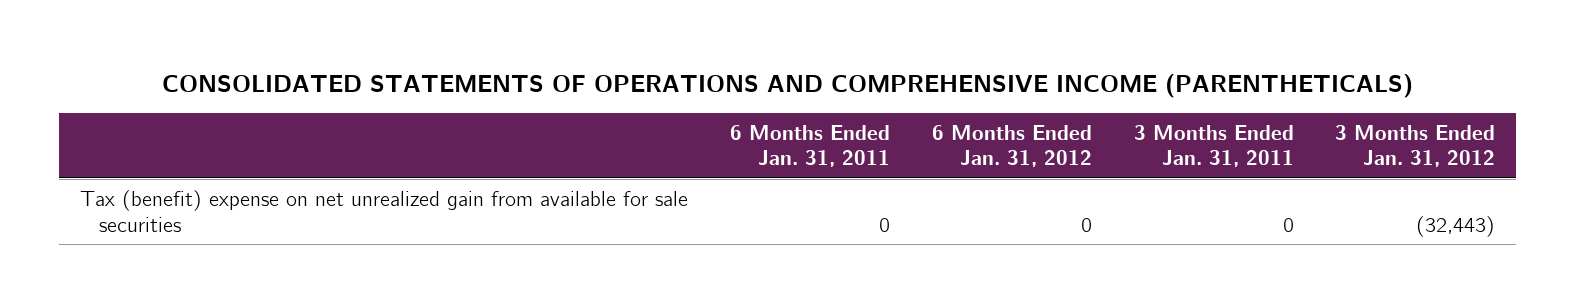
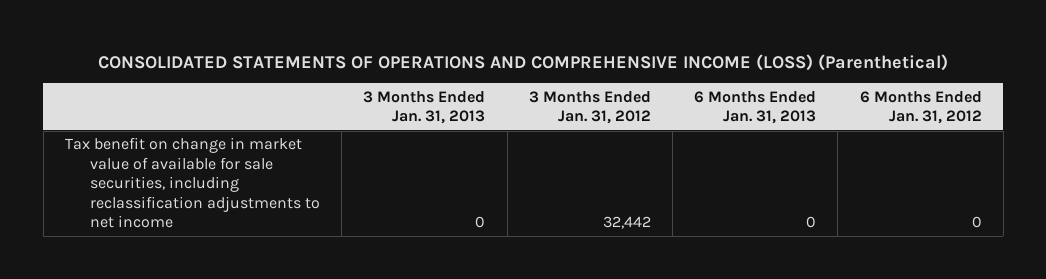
[161,73,1413,98] CONSOLIDATED STATEMENTS OF OPERATIONS AND COMPREHENSIVE INCOME (PARENTHETICALS) -> [98,53,949,71] CONSOLIDATED STATEMENTS OF OPERATIONS AND COMPREHENSIVE INCOME (LOSS) (Parenthetical)
[729,124,890,168] 6 Months Ended Jan. 31, 2011 -> none
[1133,124,1294,168] 3 Months Ended Jan. 31, 2011 -> none
none -> [363,90,486,125] 3 Months Ended Jan. 31, 2013
none -> [694,90,817,125] 6 Months Ended Jan. 31, 2013
[80,189,689,232] Tax (benefit) expense on net unrealized gain from available for sale securities -> [64,137,321,229] Tax benefit on change in market value of available for sale securities, including reclassification adjustments to net income
[1416,215,1496,237] (32,443) -> [602,216,651,230] 32,442

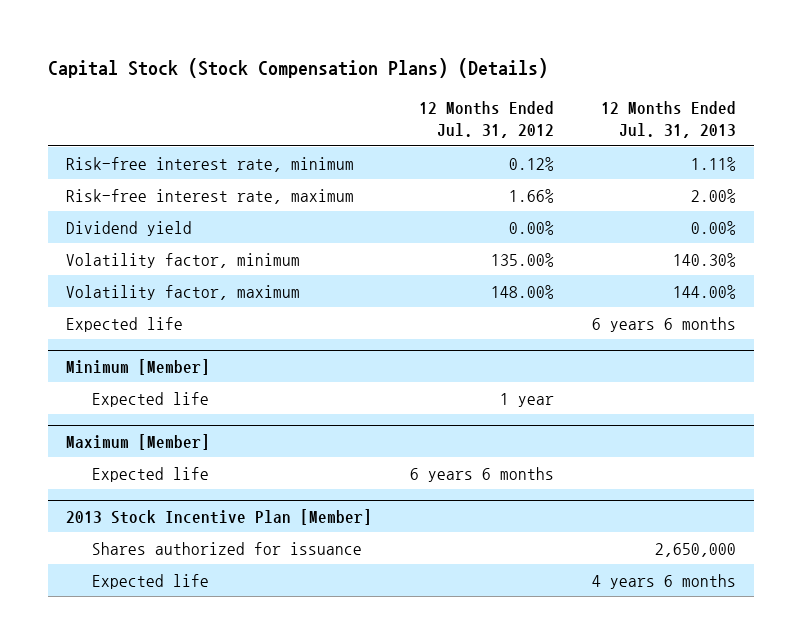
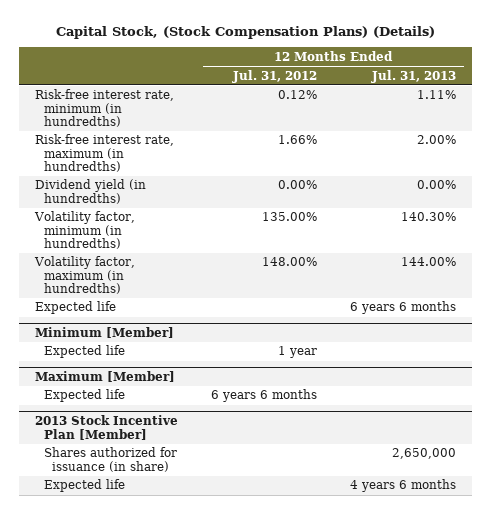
[47,58,548,79] Capital Stock (Stock Compensation Plans) (Details) -> [55,26,435,40] Capital Stock, (Stock Compensation Plans) (Details)
[66,156,355,172] Risk-free interest rate, minimum -> [35,89,175,128] Risk-free interest rate, minimum (in hundredths)
[66,188,355,204] Risk-free interest rate, maximum -> [35,134,175,173] Risk-free interest rate, maximum (in hundredths)
[66,220,193,236] Dividend yield -> [35,179,147,204] Dividend yield (in hundredths)
[66,252,301,268] Volatility factor, minimum -> [34,211,136,250] Volatility factor, minimum (in hundredths)
[66,284,301,300] Volatility factor, maximum -> [34,256,136,295] Volatility factor, maximum (in hundredths)
[92,541,363,555] Shares authorized for issuance -> [43,447,177,472] Shares authorized for issuance (in share)

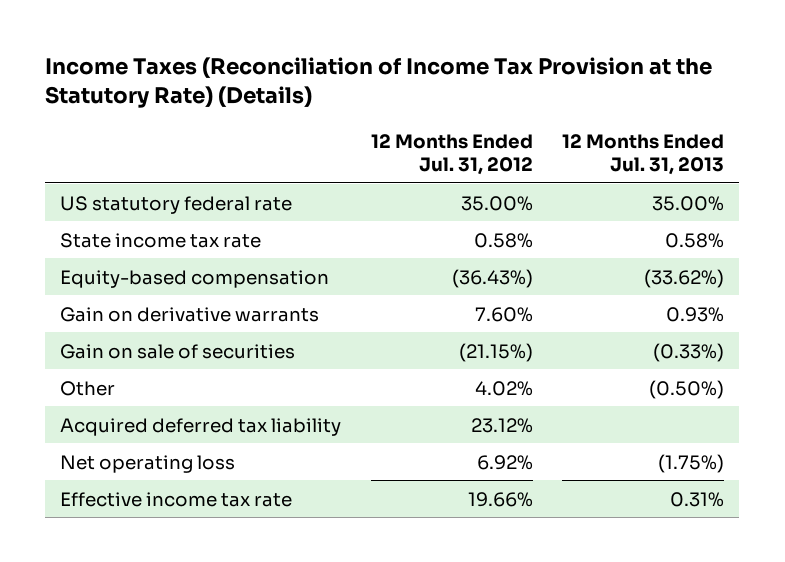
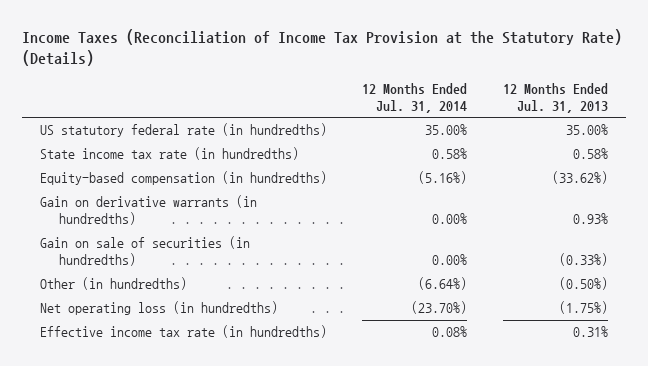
[370,133,533,175] 12 Months Ended Jul. 31, 2012 -> none
none -> [362,82,468,113] 12 Months Ended Jul. 31, 2014
[60,417,342,436] Acquired deferred tax liability -> none
[60,195,293,214] US statutory federal rate -> [39,123,327,138] US statutory federal rate (in hundredths)
[60,232,262,248] State income tax rate -> [39,147,299,161] State income tax rate (in hundredths)
[60,269,330,288] Equity-based compensation -> [39,171,327,186] Equity-based compensation (in hundredths)
[60,306,320,322] Gain on derivative warrants -> [39,195,257,226] Gain on derivative warrants (in hundredths)
[60,343,296,359] Gain on sale of securities -> [39,236,250,267] Gain on sale of securities (in hundredths)
[60,380,116,396] Other -> [39,277,187,291] Other (in hundredths)
[60,454,236,473] Net operating loss -> [39,301,278,316] Net operating loss (in hundredths)
[60,491,293,507] Effective income tax rate -> [39,325,327,339] Effective income tax rate (in hundredths)

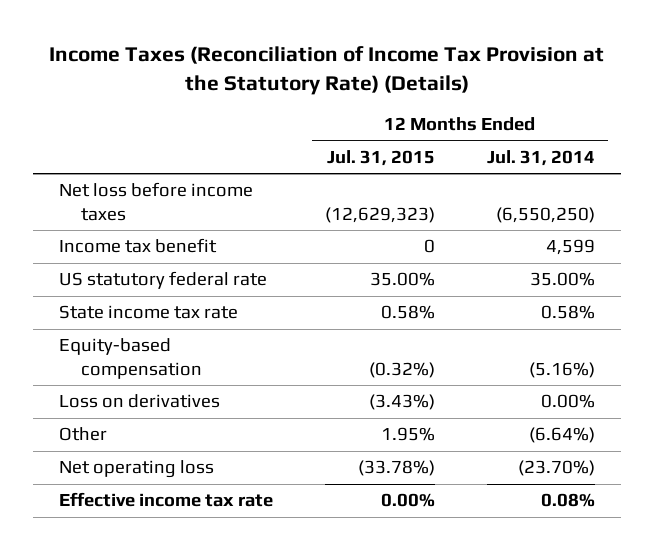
[503,82,609,113] 12 Months Ended Jul. 31, 2013 -> none
none -> [327,150,436,167] Jul. 31, 2015
[39,236,250,267] Gain on sale of securities (in hundredths) -> none
none -> [59,182,254,221] Net loss before income taxes
none -> [59,238,218,254] Income tax benefit
[39,123,327,138] US statutory federal rate (in hundredths) -> [59,271,268,290] US statutory federal rate
[39,147,299,161] State income tax rate (in hundredths) -> [59,305,239,320] State income tax rate
[39,171,327,186] Equity-based compensation (in hundredths) -> [59,338,202,379] Equity-based compensation
[39,195,257,226] Gain on derivative warrants (in hundredths) -> [59,394,221,409] Loss on derivatives
[39,277,187,291] Other (in hundredths) -> [59,427,108,442] Other
[39,301,278,316] Net operating loss (in hundredths) -> [59,460,215,479] Net operating loss
[39,325,327,339] Effective income tax rate (in hundredths) -> [59,492,274,508] Effective income tax rate

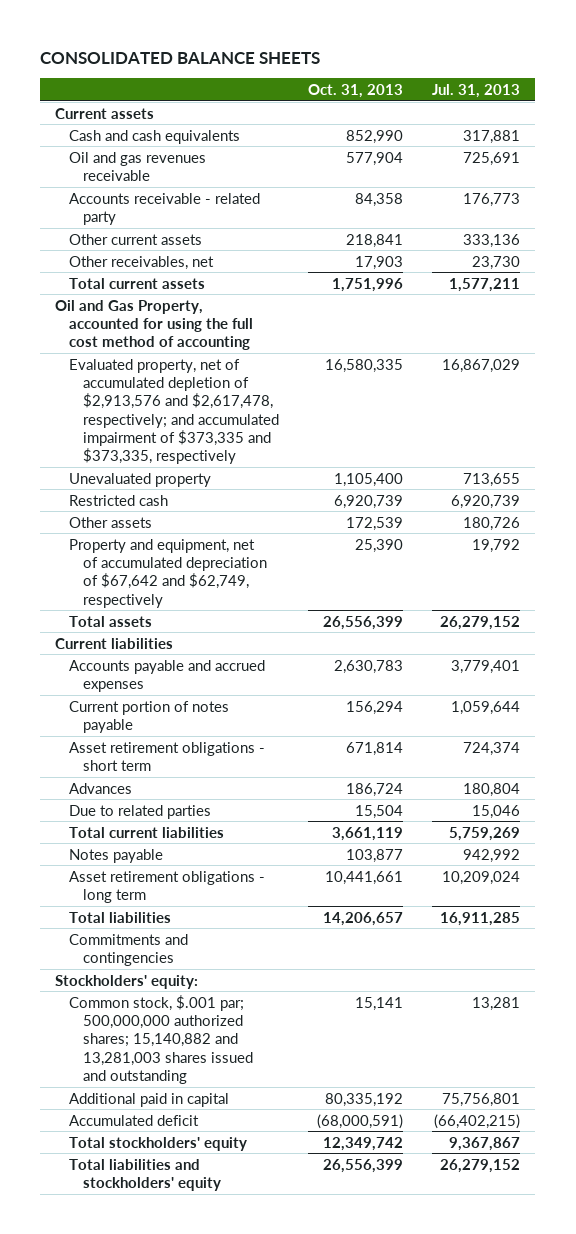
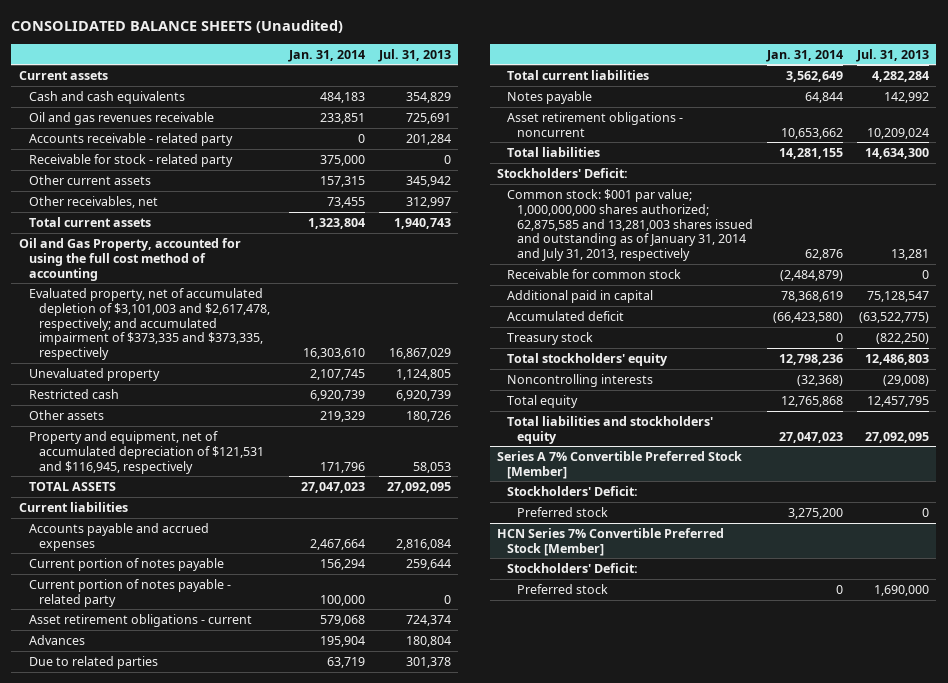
[40,51,321,64] CONSOLIDATED BALANCE SHEETS -> [11,20,344,34] CONSOLIDATED BALANCE SHEETS (Unaudited)
[307,84,403,99] Oct. 31, 2013 -> none
none -> [287,49,365,62] Jan. 31, 2014
[463,129,521,144] 317,881 -> [406,91,452,103] 354,829
[463,192,521,207] 176,773 -> [406,133,452,145] 201,284
none -> [28,153,233,167] Receivable for stock - related party
[463,233,521,248] 333,136 -> [406,175,452,187] 345,942
[472,255,521,270] 23,730 -> [406,196,452,208] 312,997
[449,277,521,292] 1,577,211 -> [394,217,452,229] 1,940,743
[68,358,279,465] Evaluated property, net of accumulated depletion of $2,913,576 and $2,617,478, respectively; and accumulated impairment of $373,335 and $373,335, respectively -> [28,287,270,361] Evaluated property, net of accumulated depletion of $3,101,003 and $2,617,478, respectively; and accumulated impairment of $373,335 and $373,335, respectively
[463,472,521,487] 713,655 -> [396,368,452,380] 1,124,805
[68,538,267,608] Property and equipment, net of accumulated depreciation of $67,642 and $62,749, respectively -> [28,430,264,474] Property and equipment, net of accumulated depreciation of $121,531 and $116,945, respectively
[472,538,521,553] 19,792 -> [413,461,452,473] 58,053
[68,615,152,627] Total assets -> [28,481,116,491] TOTAL ASSETS
[440,615,521,630] 26,279,152 -> [387,481,452,493] 27,092,095
[451,659,521,674] 3,779,401 -> [396,538,452,550] 2,816,084
[451,700,521,715] 1,059,644 -> [406,558,452,570] 259,644
none -> [28,578,231,607] Current portion of notes payable - related party
[68,741,265,771] Asset retirement obligations - short term -> [28,613,252,627] Asset retirement obligations - current
[68,933,188,966] Commitments and contingencies -> none
[472,804,521,819] 15,046 -> [406,656,452,668] 301,378
[449,826,521,841] 5,759,269 -> [872,70,930,82] 4,282,284
[463,848,521,863] 942,992 -> [884,91,930,103] 142,992
[68,870,265,903] Asset retirement obligations - long term -> [506,111,683,137] Asset retirement obligations - noncurrent
[440,911,521,926] 16,911,285 -> [865,147,930,159] 14,634,300
[55,974,199,989] Stockholders' equity: -> [496,167,628,178] Stockholders' Deficit:
[68,994,253,1084] Common stock, $.001 par; 500,000,000 authorized shares; 15,140,882 and 13,281,003 shares issued and outstanding -> [506,188,754,262] Common stock: $001 par value; 1,000,000,000 shares authorized; 62,875,585 and 13,281,003 shares issued and outstanding as of January 31, 2014 and July 31, 2013, respectively
none -> [506,268,681,279] Receivable for common stock
[442,1092,521,1107] 75,756,801 -> [867,290,930,302] 75,128,547
[434,1113,521,1129] (66,402,215) -> [859,311,930,323] (63,522,775)
none -> [506,331,593,345] Treasury stock
[449,1136,521,1151] 9,367,867 -> [865,353,930,365] 12,486,803
none -> [506,373,653,387] Noncontrolling interests
none -> [506,394,578,408] Total equity
[440,1158,521,1173] 26,279,152 -> [865,431,930,443] 27,092,095
none -> [496,450,742,479] Series A 7% Convertible Preferred Stock [Member]
none -> [506,485,638,496] Stockholders' Deficit:
none -> [517,506,609,517] Preferred stock
none -> [496,527,724,556] HCN Series 7% Convertible Preferred Stock [Member]
none -> [506,562,638,573] Stockholders' Deficit:
none -> [517,583,609,594] Preferred stock

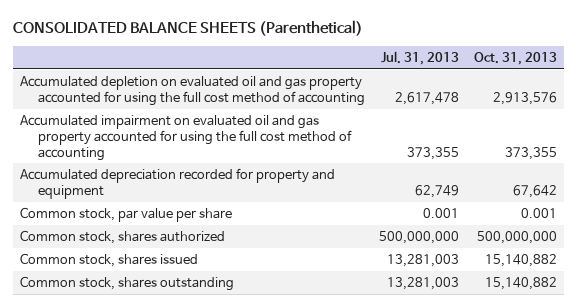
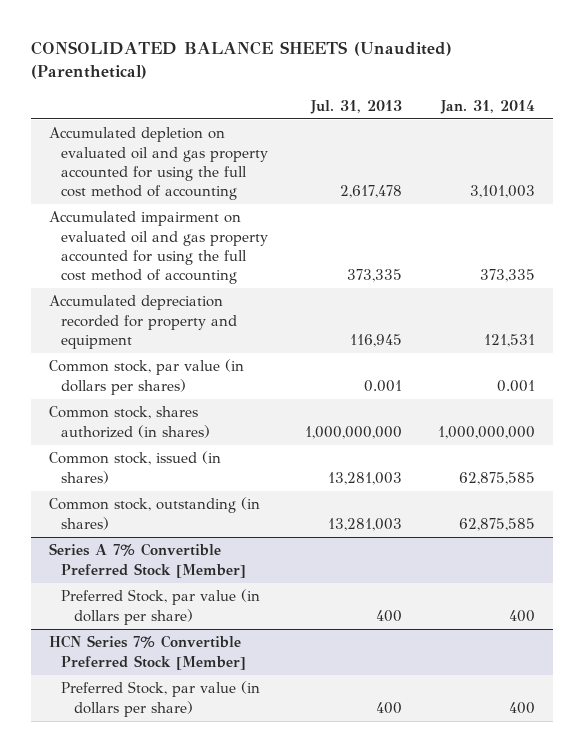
[12,19,363,36] CONSOLIDATED BALANCE SHEETS (Parenthetical) -> [30,41,452,80] CONSOLIDATED BALANCE SHEETS (Unaudited) (Parenthetical)
[473,51,557,65] Oct. 31, 2013 -> none
none -> [439,99,535,114] Jan. 31, 2014
[407,146,460,160] 373,355 -> [346,269,402,283] 373,335
[415,184,460,198] 62,749 -> [349,333,402,347] 116,945
[19,207,232,223] Common stock, par value per share -> [48,359,244,395] Common stock, par value (in dollars per shares)
[19,230,225,245] Common stock, shares authorized -> [48,406,211,438] Common stock, shares authorized (in shares)
[379,231,460,245] 500,000,000 -> [304,425,402,439] 1,000,000,000
[19,253,198,268] Common stock, shares issued -> [48,451,221,484] Common stock, issued (in shares)
[19,276,234,292] Common stock, shares outstanding -> [48,497,260,530] Common stock, outstanding (in shares)
none -> [48,543,247,578] Series A 7% Convertible Preferred Stock [Member]
none -> [61,589,261,625] Preferred Stock, par value (in dollars per share)
none -> [48,635,247,670] HCN Series 7% Convertible Preferred Stock [Member]
none -> [61,681,261,717] Preferred Stock, par value (in dollars per share)

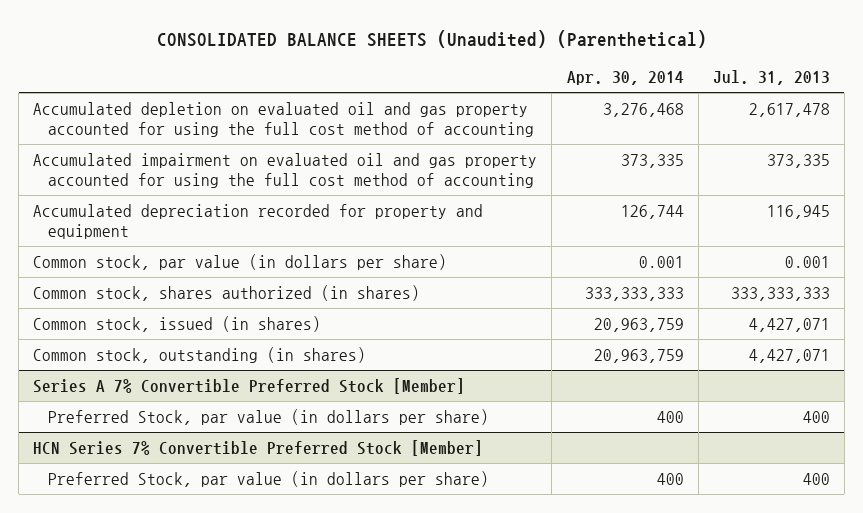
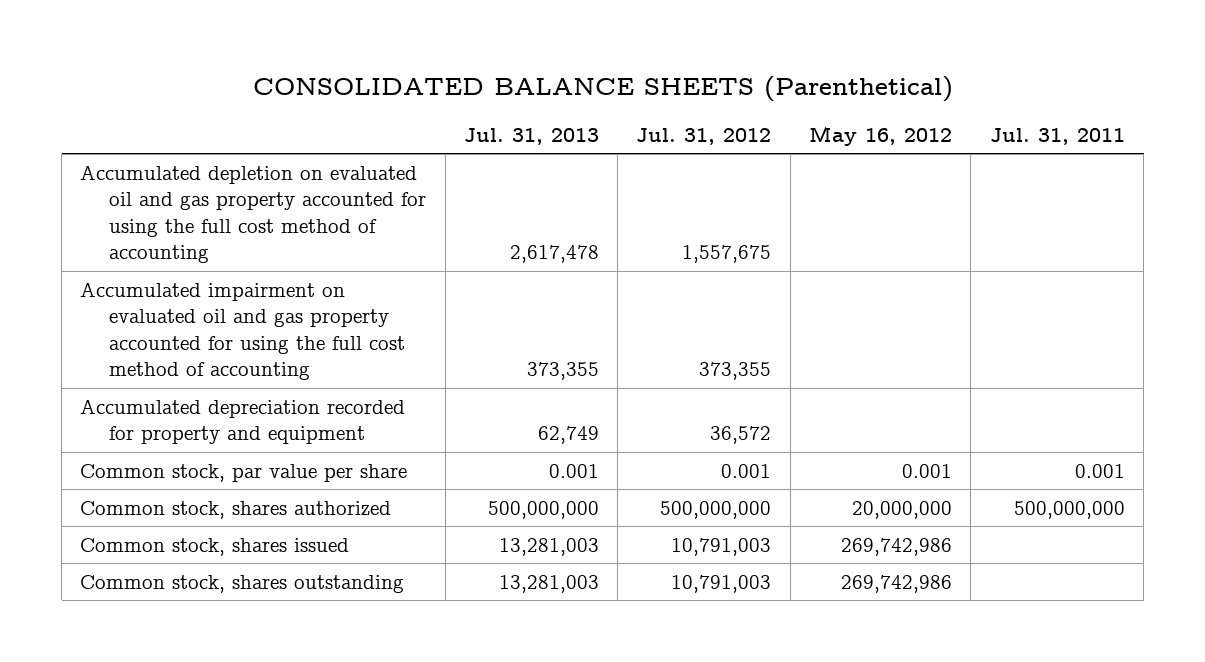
[156,29,707,48] CONSOLIDATED BALANCE SHEETS (Unaudited) (Parenthetical) -> [252,75,953,102] CONSOLIDATED BALANCE SHEETS (Parenthetical)
[566,70,684,85] Apr. 30, 2014 -> none
none -> [636,127,772,145] Jul. 31, 2012
none -> [809,125,953,146] May 16, 2012
none -> [989,127,1125,145] Jul. 31, 2011
[33,377,466,394] Series A 7% Convertible Preferred Stock [Member] -> none
[48,408,490,425] Preferred Stock, par value (in dollars per share) -> none
[33,439,484,456] HCN Series 7% Convertible Preferred Stock [Member] -> none
[48,470,490,487] Preferred Stock, par value (in dollars per share) -> none
[766,153,830,168] 373,335 -> [526,362,599,381] 373,355
[766,204,830,219] 116,945 -> [537,426,599,445] 62,749
[33,253,448,270] Common stock, par value (in dollars per share) -> [80,463,408,482] Common stock, par value per share
[33,284,421,301] Common stock, shares authorized (in shares) -> [80,500,392,519] Common stock, shares authorized
[730,286,830,301] 333,333,333 -> [487,500,599,519] 500,000,000
[33,315,322,332] Common stock, issued (in shares) -> [80,537,350,556] Common stock, shares issued
[748,317,830,332] 4,427,071 -> [498,537,599,556] 13,281,003
[33,346,367,363] Common stock, outstanding (in shares) -> [80,574,405,593] Common stock, shares outstanding
[748,348,830,363] 4,427,071 -> [498,574,599,593] 13,281,003

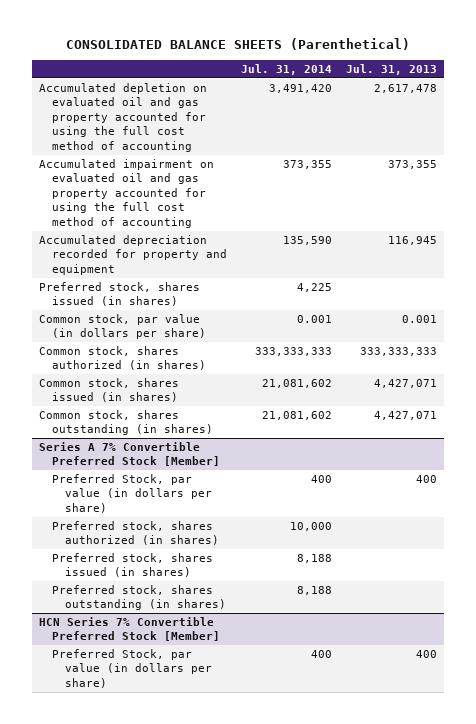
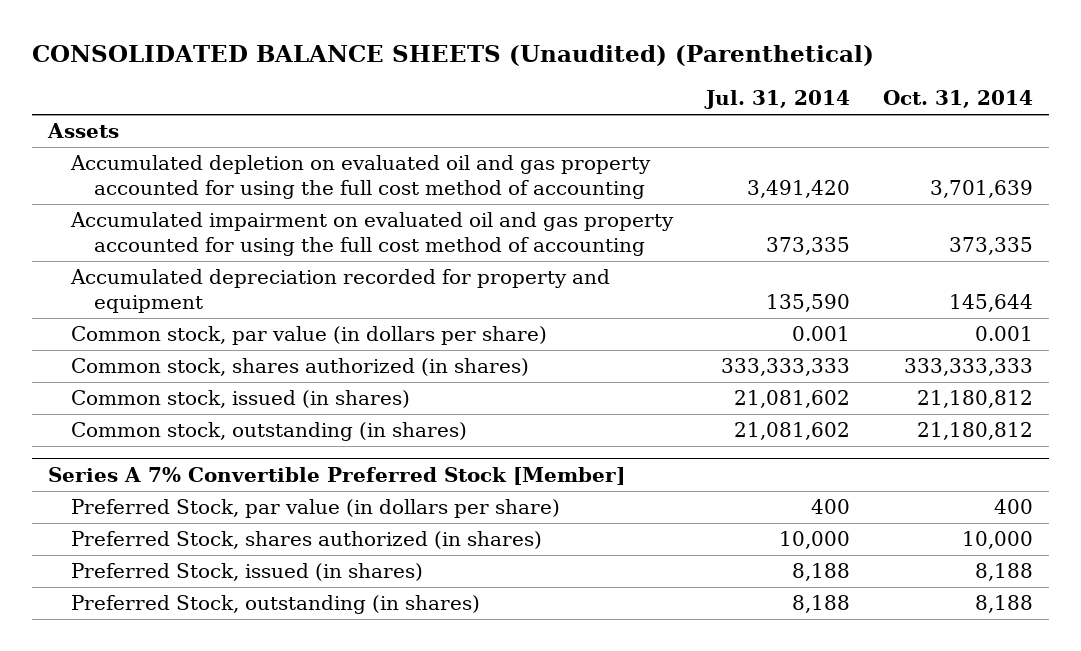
[65,37,410,50] CONSOLIDATED BALANCE SHEETS (Parenthetical) -> [31,45,874,67] CONSOLIDATED BALANCE SHEETS (Unaudited) (Parenthetical)
[346,63,438,75] Jul. 31, 2013 -> none
none -> [882,90,1033,109] Oct. 31, 2014
none -> [47,123,120,139] Assets
[282,160,332,170] 373,355 -> [765,237,850,256] 373,335
[38,282,200,307] Preferred stock, shares issued (in shares) -> none
[38,378,179,403] Common stock, shares issued (in shares) -> [70,390,410,409] Common stock, issued (in shares)
[38,410,213,436] Common stock, shares outstanding (in shares) -> [70,422,467,442] Common stock, outstanding (in shares)
[38,617,220,642] HCN Series 7% Convertible Preferred Stock [Member] -> none
[51,649,212,688] Preferred Stock, par value (in dollars per share) -> none
[51,521,219,546] Preferred stock, shares authorized (in shares) -> [70,531,542,550] Preferred Stock, shares authorized (in shares)
[51,553,213,578] Preferred stock, shares issued (in shares) -> [70,563,423,582] Preferred Stock, issued (in shares)
[51,585,226,611] Preferred stock, shares outstanding (in shares) -> [70,595,480,615] Preferred Stock, outstanding (in shares)

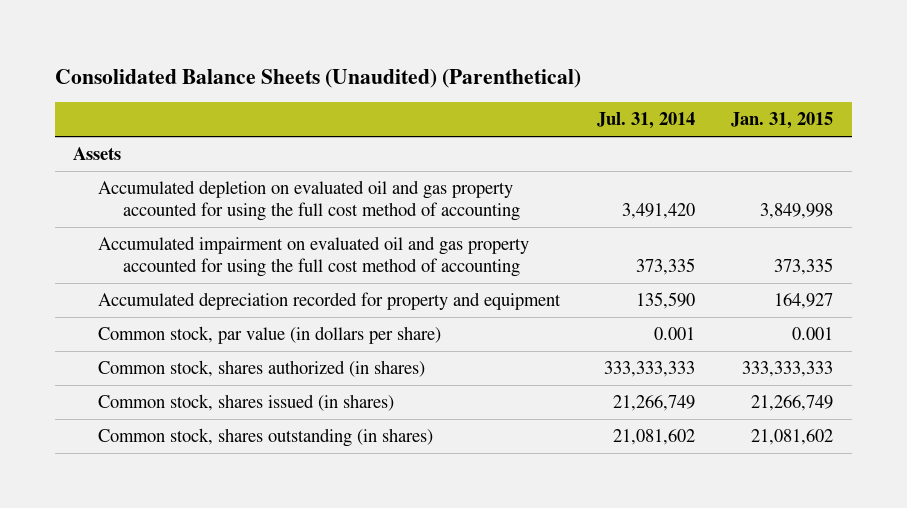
[31,45,874,67] CONSOLIDATED BALANCE SHEETS (Unaudited) (Parenthetical) -> [54,68,581,88] Consolidated Balance Sheets (Unaudited) (Parenthetical)
[882,90,1033,109] Oct. 31, 2014 -> none
none -> [731,112,834,130] Jan. 31, 2015
[48,466,626,485] Series A 7% Convertible Preferred Stock [Member] -> none
[70,499,560,519] Preferred Stock, par value (in dollars per share) -> none
[70,531,542,550] Preferred Stock, shares authorized (in shares) -> none
[70,563,423,582] Preferred Stock, issued (in shares) -> none
[70,595,480,615] Preferred Stock, outstanding (in shares) -> none
[70,390,410,409] Common stock, issued (in shares) -> [97,394,394,412] Common stock, shares issued (in shares)
[733,390,850,409] 21,081,602 -> [612,395,695,412] 21,266,749
[70,422,467,442] Common stock, outstanding (in shares) -> [97,428,433,448] Common stock, shares outstanding (in shares)

